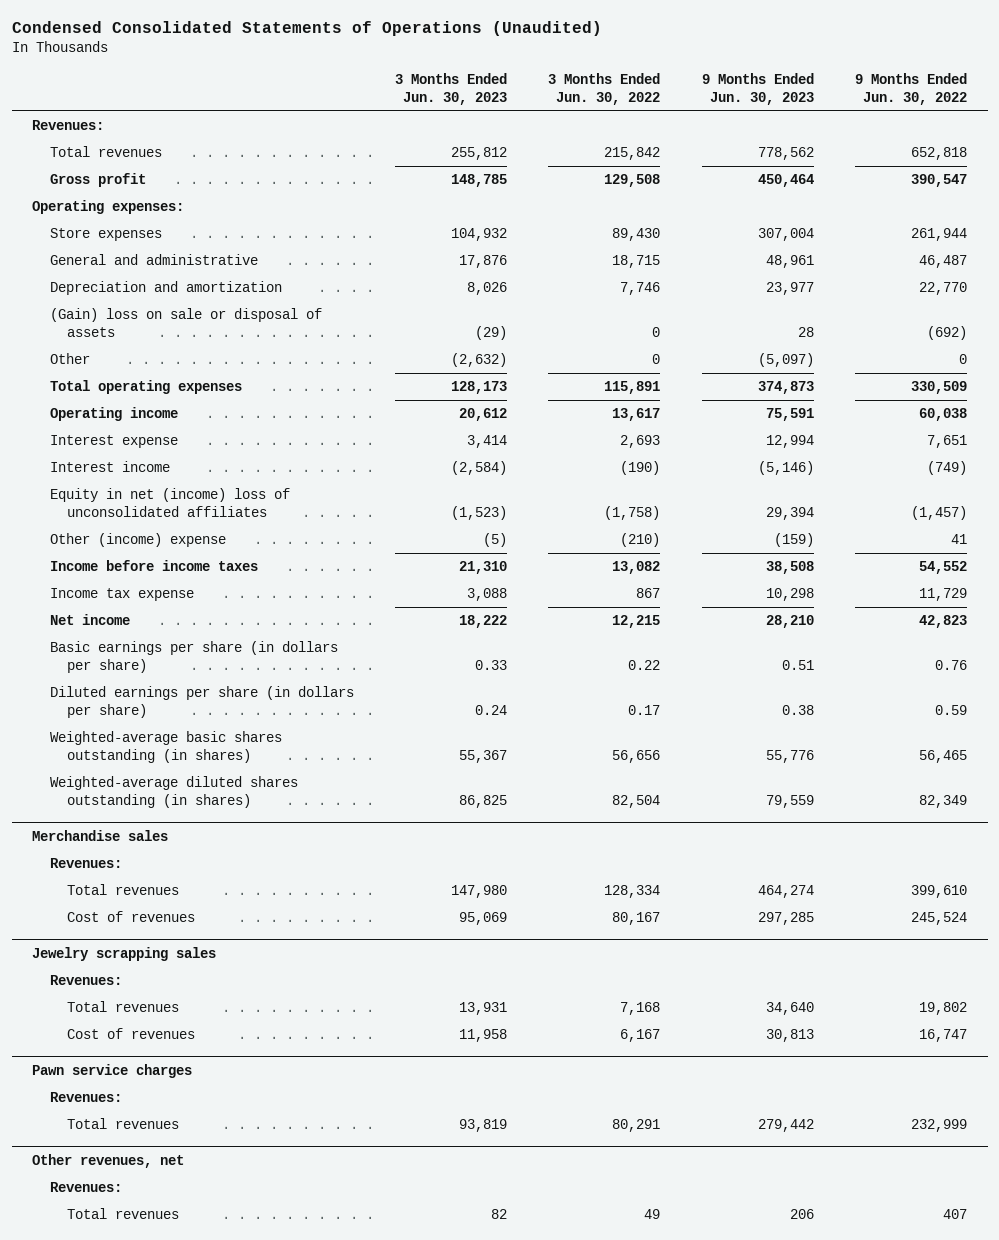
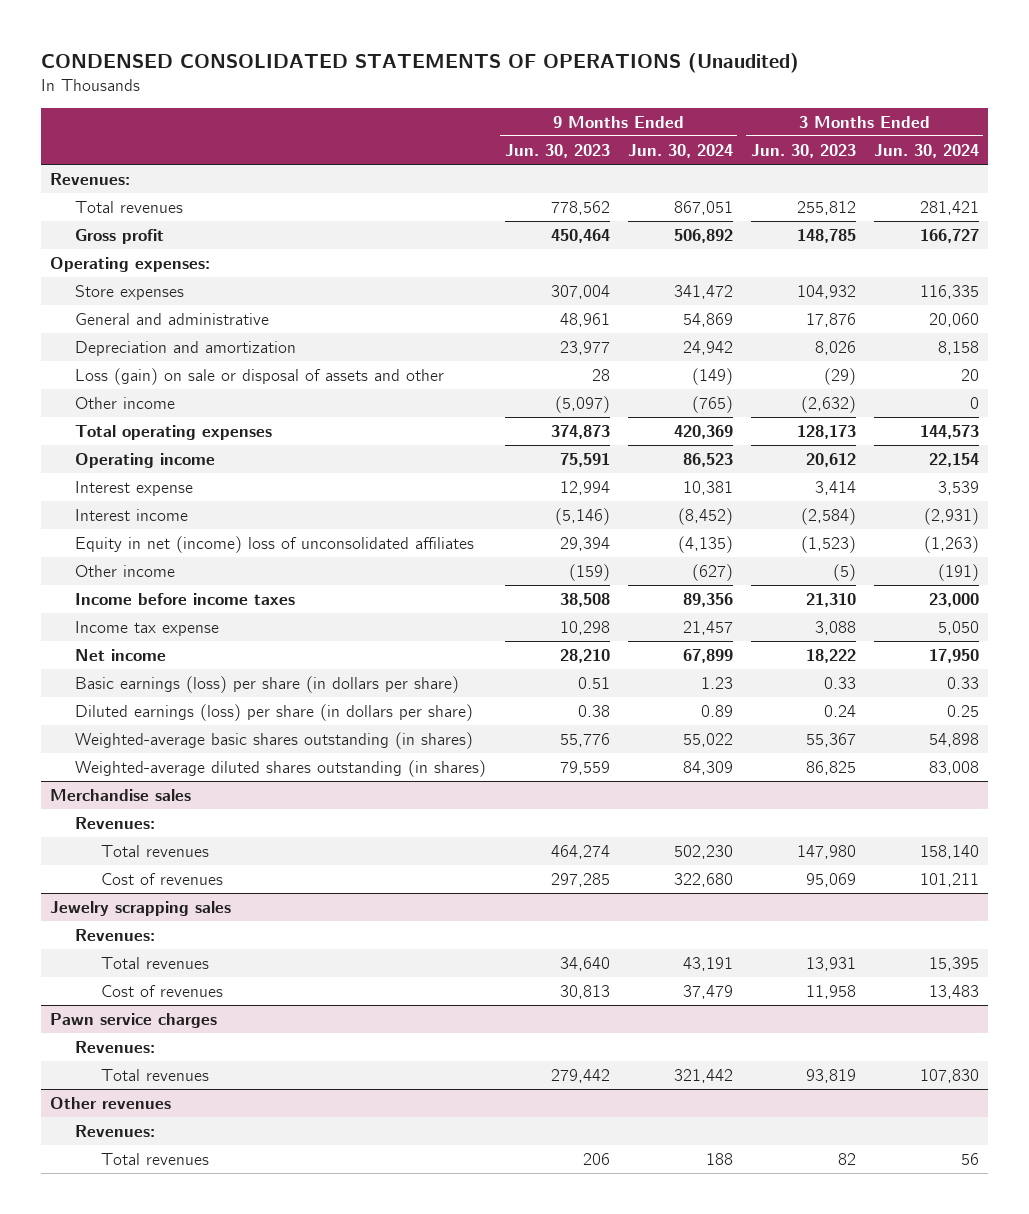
[11,21,602,37] Condensed Consolidated Statements of Operations (Unaudited) -> [41,52,800,73] CONDENSED CONSOLIDATED STATEMENTS OF OPERATIONS (Unaudited)
[548,72,661,105] 3 Months Ended Jun. 30, 2022 -> none
[854,72,967,105] 9 Months Ended Jun. 30, 2022 -> none
none -> [627,143,733,158] Jun. 30, 2024
none -> [873,143,979,158] Jun. 30, 2024
[49,308,322,337] (Gain) loss on sale or disposal of assets -> [75,367,445,385] Loss (gain) on sale or disposal of assets and other
[49,353,90,365] Other -> [75,396,176,409] Other income
[49,533,226,548] Other (income) expense -> [75,564,176,577] Other income
[49,641,338,673] Basic earnings per share (in dollars per share) -> [75,675,460,693] Basic earnings (loss) per share (in dollars per share)
[49,686,354,718] Diluted earnings per share (in dollars per share) -> [75,703,474,721] Diluted earnings (loss) per share (in dollars per share)
[32,1154,185,1169] Other revenues, net -> [50,1096,172,1109] Other revenues

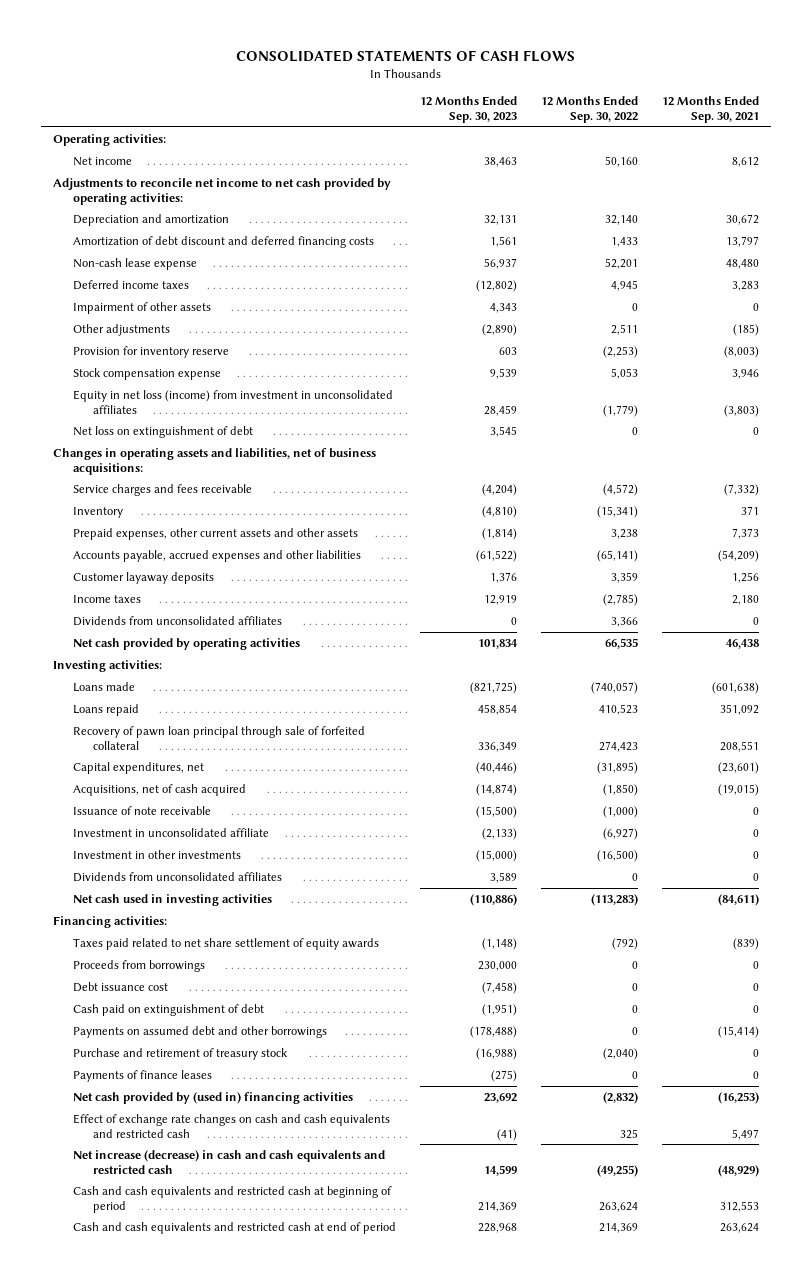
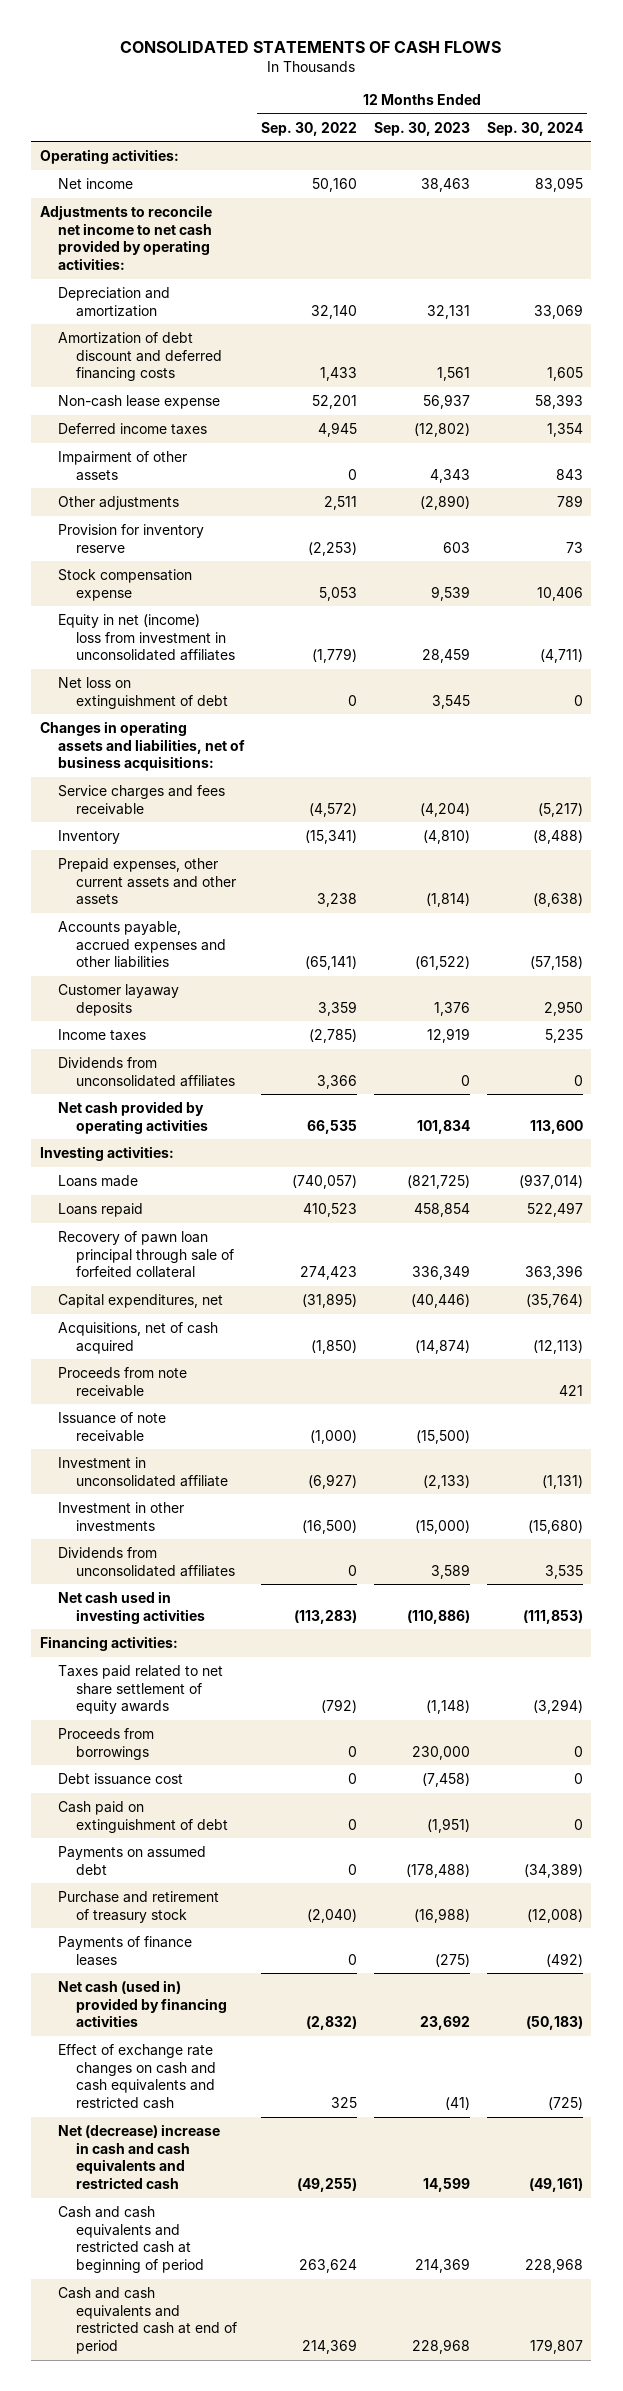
[661,96,759,124] 12 Months Ended Sep. 30, 2021 -> none
none -> [486,121,583,136] Sep. 30, 2024
[72,389,393,414] Equity in net loss (income) from investment in unconsolidated affiliates -> [57,613,235,662] Equity in net (income) loss from investment in unconsolidated affiliates
none -> [57,1366,187,1397] Proceeds from note receivable
[72,1025,327,1038] Payments on assumed debt and other borrowings -> [57,1845,206,1875] Payments on assumed debt
[72,1091,353,1104] Net cash provided by (used in) financing activities -> [57,1979,227,2028] Net cash (used in) provided by financing activities
[72,1149,385,1174] Net increase (decrease) in cash and cash equivalents and restricted cash -> [57,2123,220,2189] Net (decrease) increase in cash and cash equivalents and restricted cash

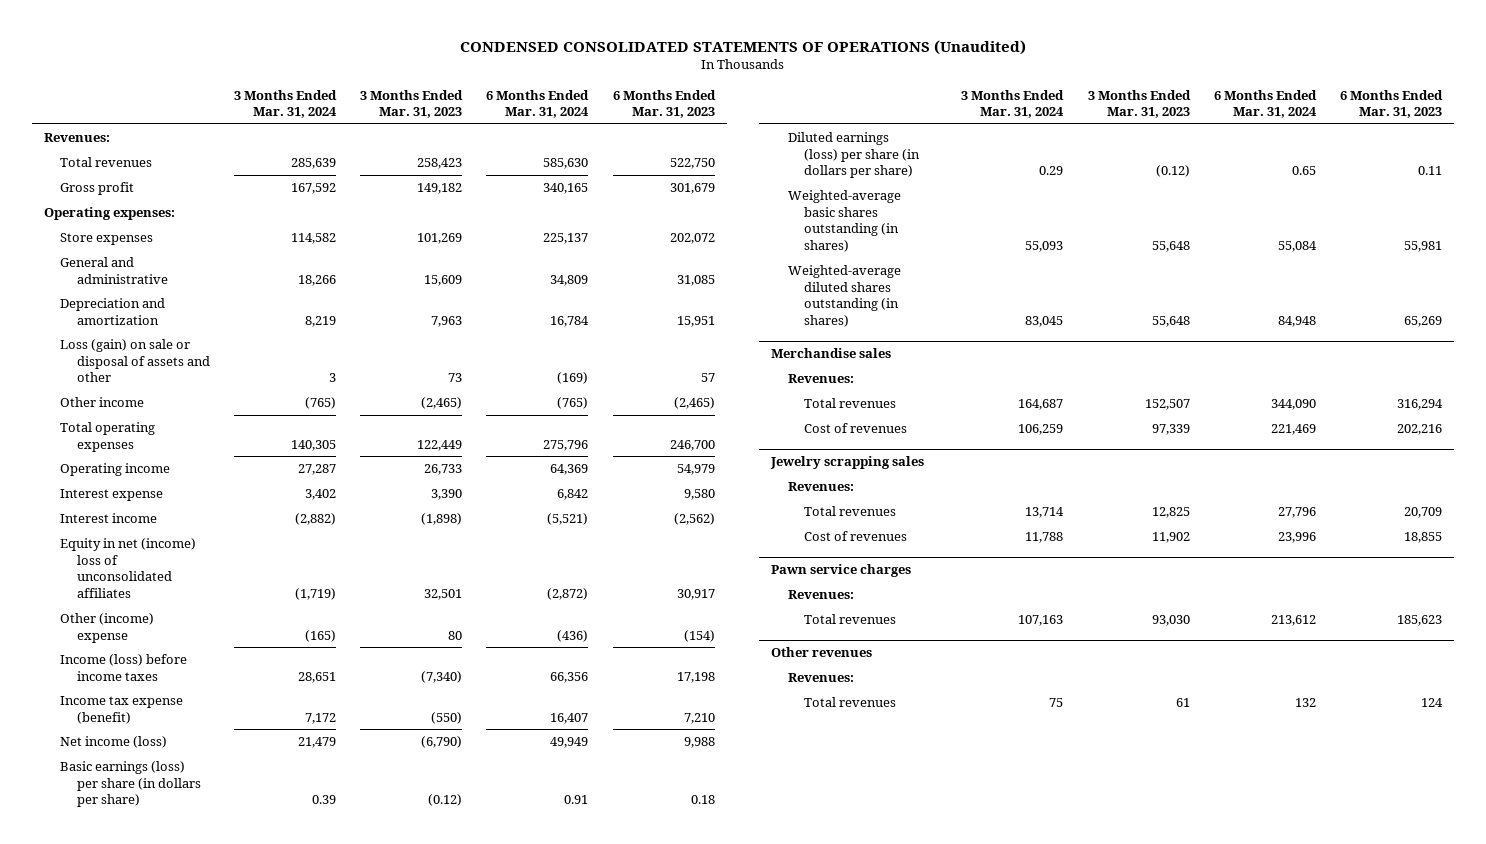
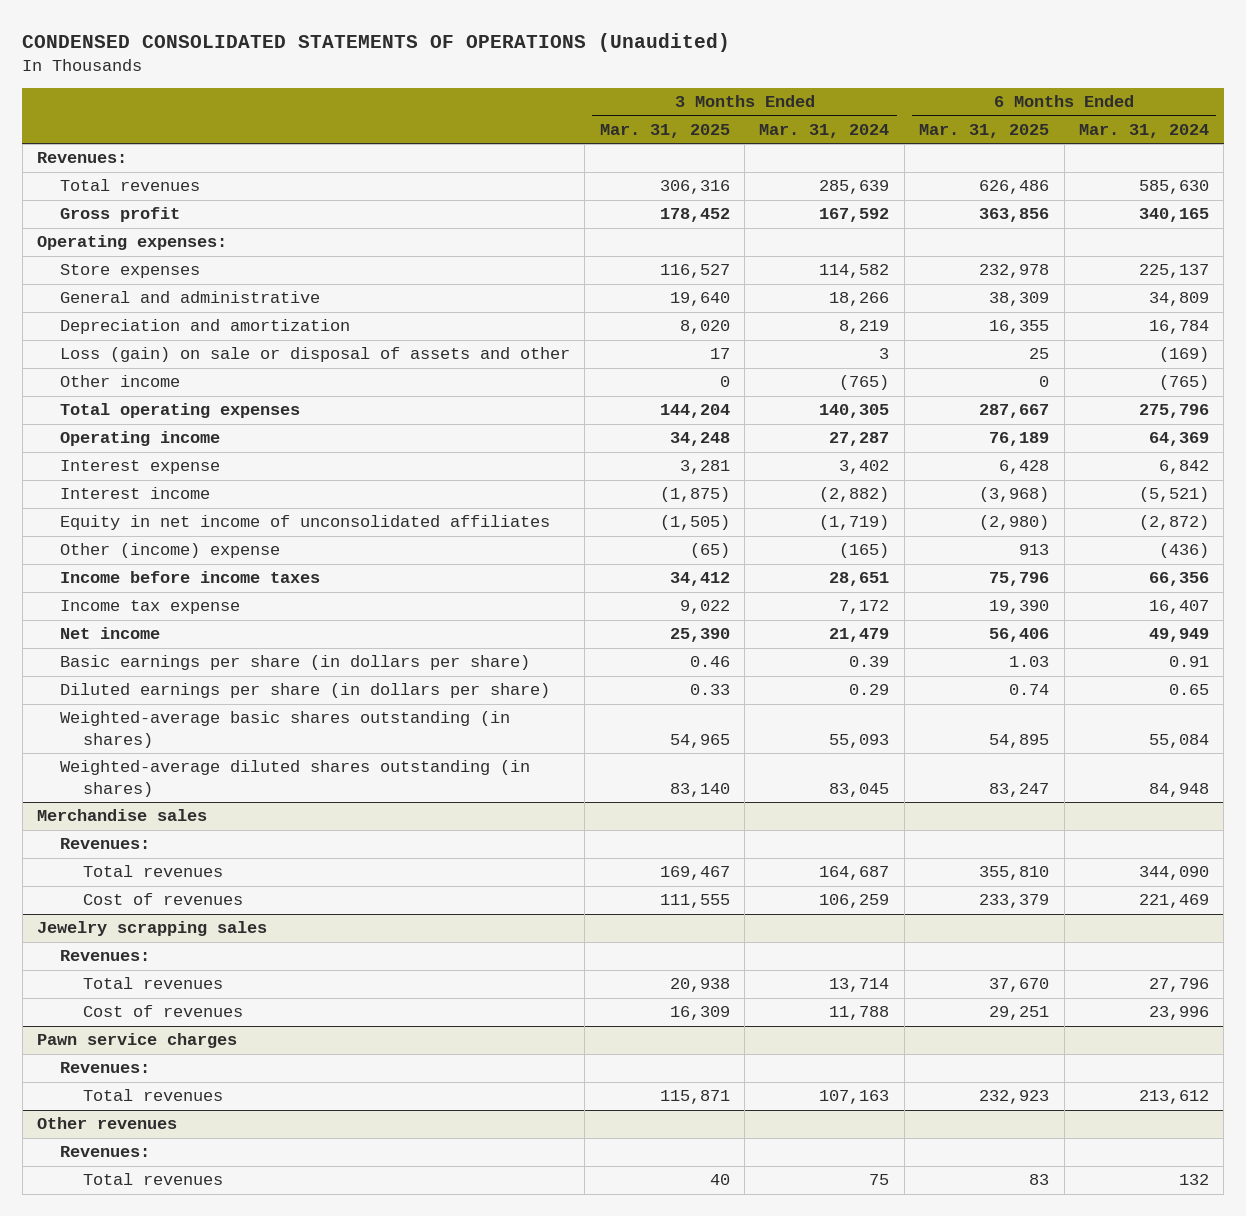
[360,89,464,119] 3 Months Ended Mar. 31, 2023 -> none
[612,89,716,119] 6 Months Ended Mar. 31, 2023 -> none
none -> [599,123,730,138] Mar. 31, 2025
none -> [919,123,1050,138] Mar. 31, 2025
[60,538,197,598] Equity in net (income) loss of unconsolidated affiliates -> [59,515,550,531] Equity in net income of unconsolidated affiliates
[60,654,188,681] Income (loss) before income taxes -> [59,571,320,584] Income before income taxes
[60,696,184,724] Income tax expense (benefit) -> [59,600,240,615] Income tax expense
[60,736,168,749] Net income (loss) -> [59,627,160,640] Net income
[60,761,201,808] Basic earnings (loss) per share (in dollars per share) -> [59,655,530,671] Basic earnings per share (in dollars per share)
[787,132,921,179] Diluted earnings (loss) per share (in dollars per share) -> [59,683,550,699] Diluted earnings per share (in dollars per share)

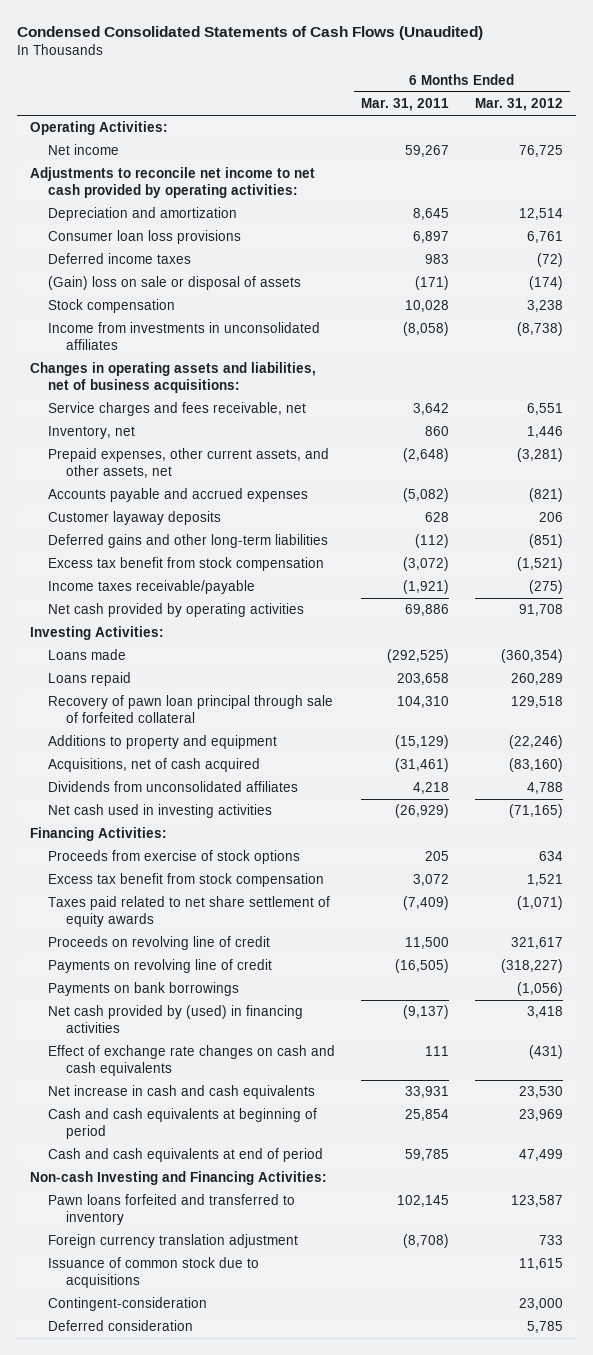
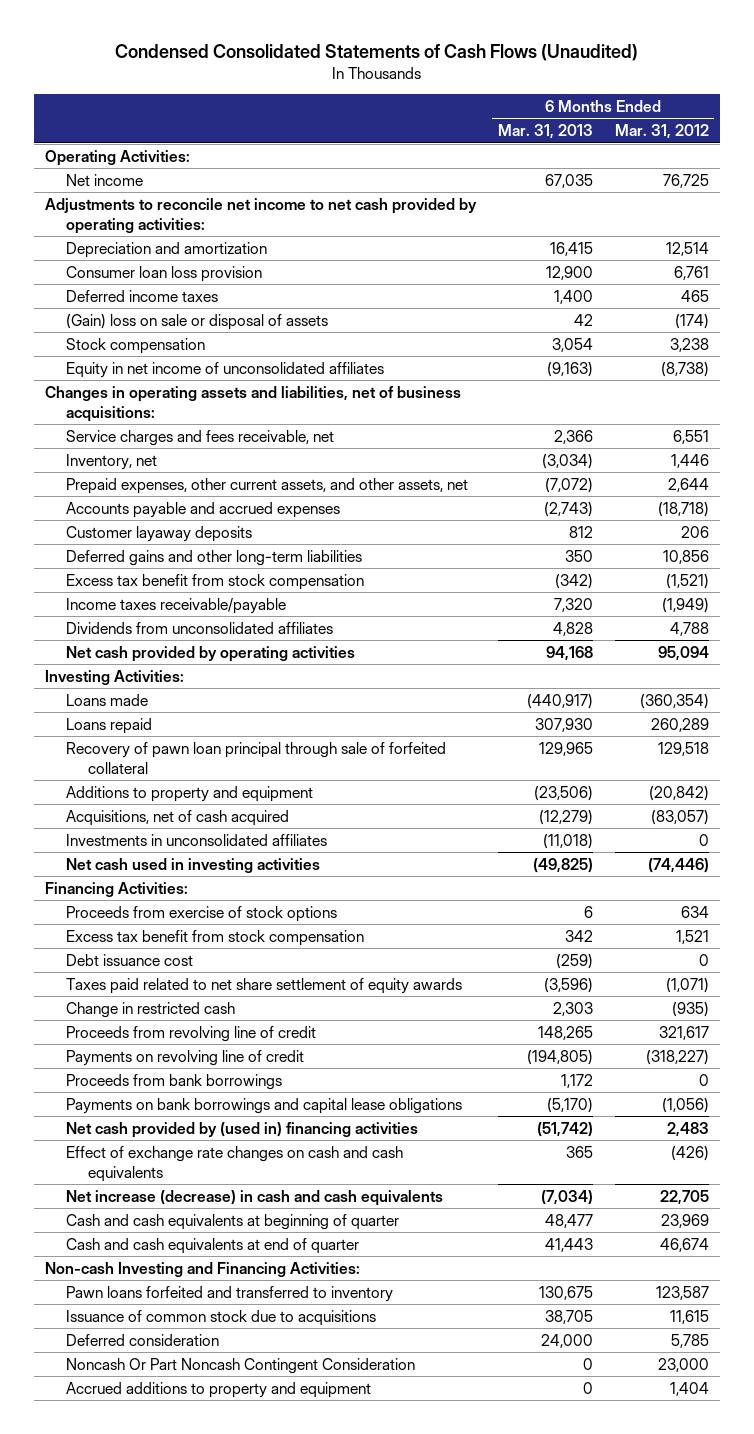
[360,98,449,112] Mar. 31, 2011 -> none
none -> [497,124,593,140] Mar. 31, 2013
[47,230,241,245] Consumer loan loss provisions -> [66,265,263,282] Consumer loan loss provision
[537,253,564,268] (72) -> [680,289,709,302] 465
[47,322,320,351] Income from investments in unconsolidated affiliates -> [66,361,385,378] Equity in net income of unconsolidated affiliates
[517,448,564,463] (3,281) -> [667,477,709,492] 2,644
[529,488,564,503] (821) -> [657,501,709,517] (18,718)
[529,534,564,549] (851) -> [662,549,709,564] 10,856
[529,580,564,595] (275) -> [661,597,709,613] (1,949)
[47,781,298,793] Dividends from unconsolidated affiliates -> [66,621,334,634] Dividends from unconsolidated affiliates
[519,604,564,617] 91,708 -> [657,645,709,661] 95,094
[509,735,564,750] (22,246) -> [648,785,709,801] (20,842)
[509,758,564,773] (83,160) -> [650,809,709,825] (83,057)
none -> [66,833,328,846] Investments in unconsolidated affiliates
[509,804,564,819] (71,165) -> [647,857,709,873] (74,446)
none -> [66,953,194,966] Debt issuance cost
none -> [66,1001,236,1018] Change in restricted cash
[47,936,270,951] Proceeds on revolving line of credit -> [66,1025,317,1042] Proceeds from revolving line of credit
none -> [66,1073,283,1090] Proceeds from bank borrowings
[47,982,239,997] Payments on bank borrowings -> [66,1097,463,1114] Payments on bank borrowings and capital lease obligations
[47,1005,303,1034] Net cash provided by (used) in financing activities -> [66,1121,419,1138] Net cash provided by (used in) financing activities
[527,1006,564,1019] 3,418 -> [666,1121,709,1137] 2,483
[529,1045,564,1060] (431) -> [670,1145,709,1161] (426)
[47,1085,315,1100] Net increase in cash and cash equivalents -> [66,1189,444,1206] Net increase (decrease) in cash and cash equivalents
[519,1086,564,1099] 23,530 -> [659,1189,709,1205] 22,705
[47,1108,317,1140] Cash and cash equivalents at beginning of period -> [66,1213,400,1230] Cash and cash equivalents at beginning of quarter
[47,1148,323,1163] Cash and cash equivalents at end of period -> [66,1237,360,1254] Cash and cash equivalents at end of quarter
[519,1149,564,1162] 47,499 -> [659,1237,709,1252] 46,674
[47,1234,298,1249] Foreign currency translation adjustment -> none
[47,1297,207,1312] Contingent-consideration -> none
none -> [66,1357,416,1374] Noncash Or Part Noncash Contingent Consideration
none -> [66,1381,372,1398] Accrued additions to property and equipment

